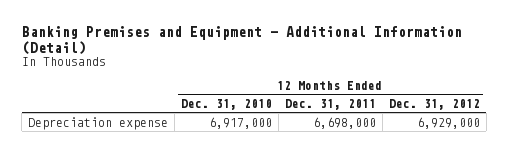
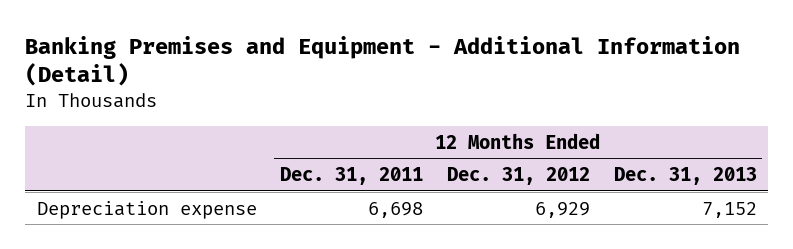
[181,98,273,110] Dec. 31, 2010 -> none
none -> [613,167,757,186] Dec. 31, 2013
[312,116,376,129] 6,698,000 -> [368,201,424,218] 6,698
[416,116,480,129] 6,929,000 -> [534,201,590,218] 6,929

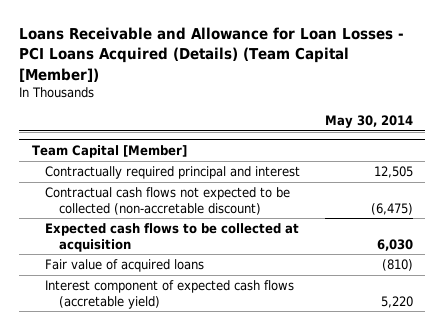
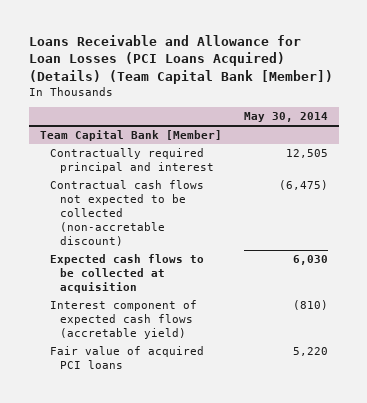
[19,27,405,82] Loans Receivable and Allowance for Loan Losses - PCI Loans Acquired (Details) (Team Capital [Member]) -> [28,34,333,84] Loans Receivable and Allowance for Loan Losses (PCI Loans Acquired) (Details) (Team Capital Bank [Member])
[31,144,187,158] Team Capital [Member] -> [39,130,222,142] Team Capital Bank [Member]
[45,259,205,273] Fair value of acquired loans -> [49,300,197,340] Interest component of expected cash flows (accretable yield)
[45,280,295,309] Interest component of expected cash flows (accretable yield) -> [49,346,204,370] Fair value of acquired PCI loans

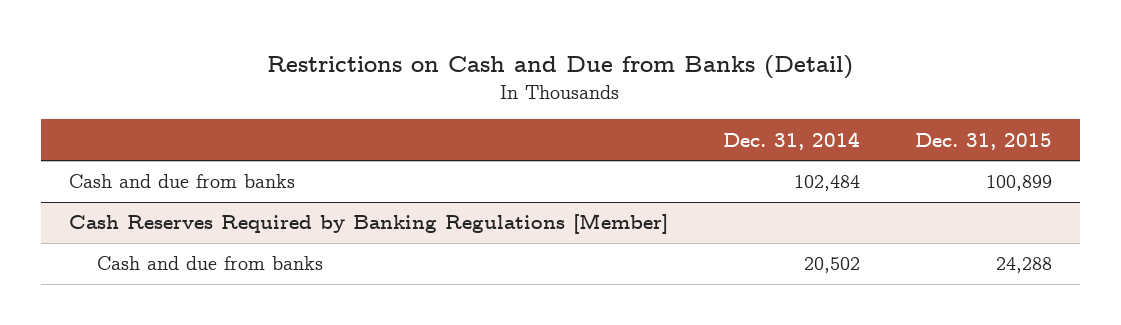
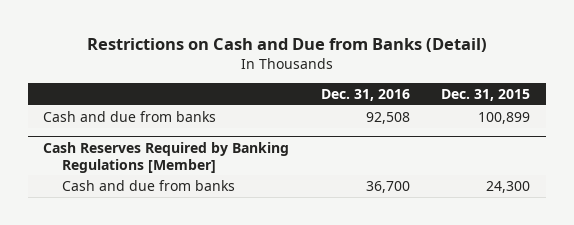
[722,131,860,150] Dec. 31, 2014 -> none
none -> [320,88,410,101] Dec. 31, 2016
[996,257,1053,274] 24,288 -> [486,181,531,194] 24,300

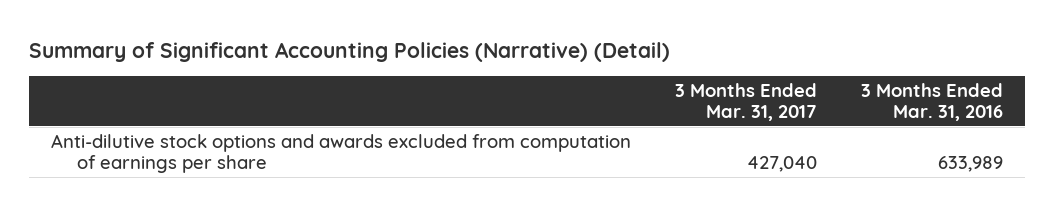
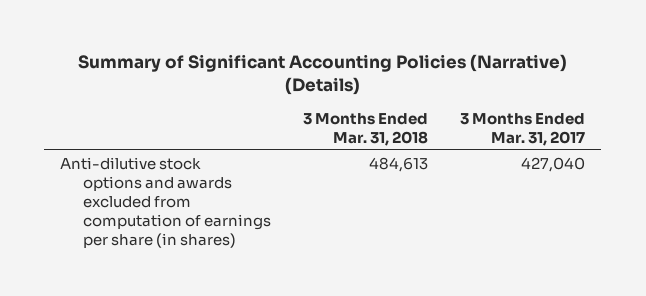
[29,41,671,62] Summary of Significant Accounting Policies (Narrative) (Detail) -> [77,53,567,95] Summary of Significant Accounting Policies (Narrative) (Details)
[860,82,1003,122] 3 Months Ended Mar. 31, 2016 -> none
none -> [303,112,429,146] 3 Months Ended Mar. 31, 2018
[51,133,632,174] Anti-dilutive stock options and awards excluded from computation of earnings per share -> [60,157,272,248] Anti-dilutive stock options and awards excluded from computation of earnings per share (in shares)

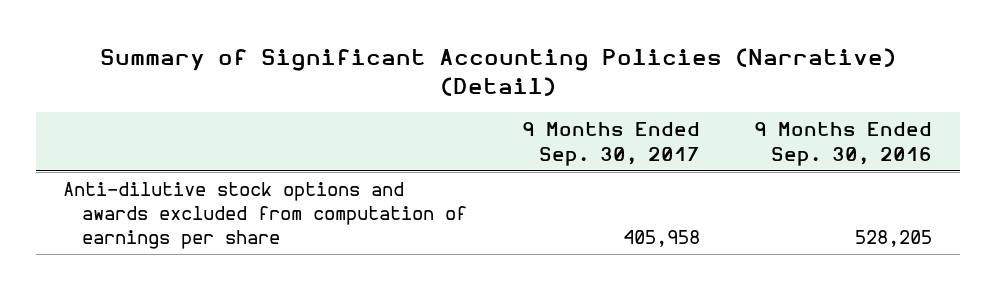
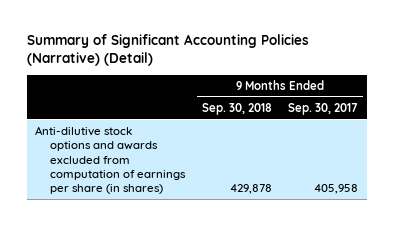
[754,122,933,166] 9 Months Ended Sep. 30, 2016 -> none
none -> [201,103,272,116] Sep. 30, 2018
[63,182,467,250] Anti-dilutive stock options and awards excluded from computation of earnings per share -> [35,126,186,195] Anti-dilutive stock options and awards excluded from computation of earnings per share (in shares)

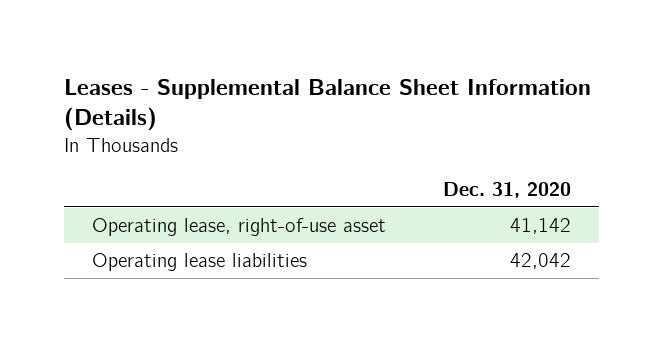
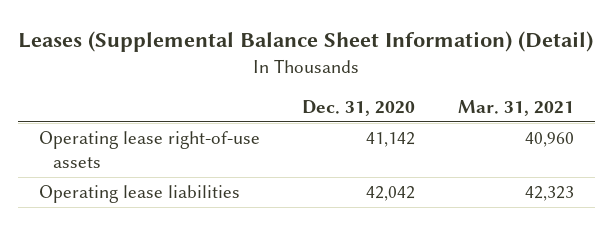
[64,78,592,132] Leases - Supplemental Balance Sheet Information (Details) -> [18,31,594,53] Leases (Supplemental Balance Sheet Information) (Detail)
none -> [457,100,574,117] Mar. 31, 2021
[92,218,387,237] Operating lease, right-of-use asset -> [38,131,260,169] Operating lease right-of-use assets

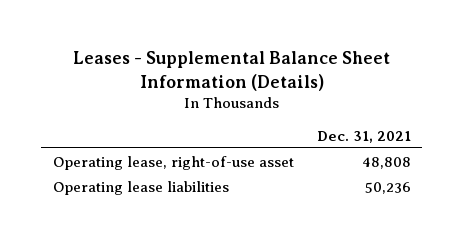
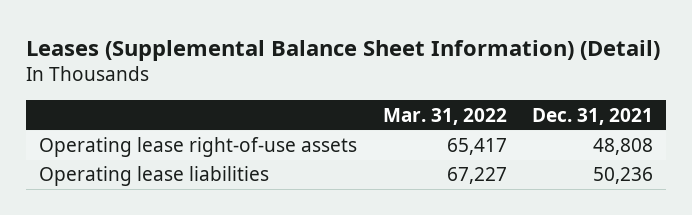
[72,51,390,91] Leases - Supplemental Balance Sheet Information (Details) -> [26,39,661,61] Leases (Supplemental Balance Sheet Information) (Detail)
none -> [382,107,507,125] Mar. 31, 2022
[52,155,294,170] Operating lease, right-of-use asset -> [39,137,358,158] Operating lease right-of-use assets

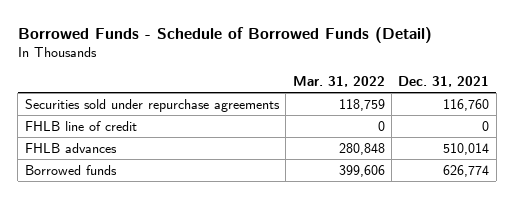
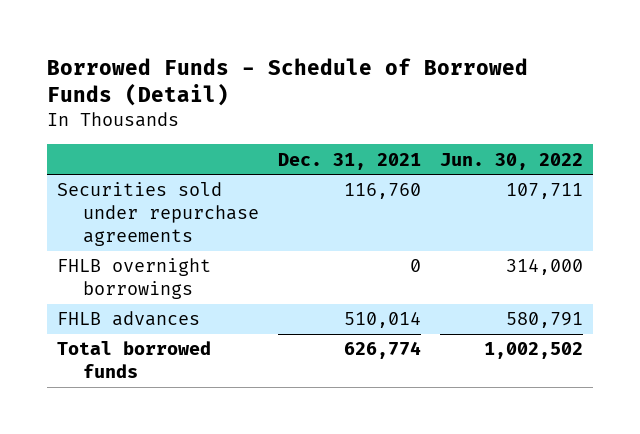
[292,76,385,88] Mar. 31, 2022 -> none
none -> [440,152,584,170] Jun. 30, 2022
[24,120,137,131] FHLB line of credit -> none
none -> [56,258,211,299] FHLB overnight borrowings
[24,164,117,175] Borrowed funds -> [56,341,211,378] Total borrowed funds

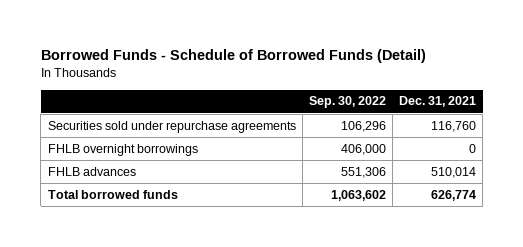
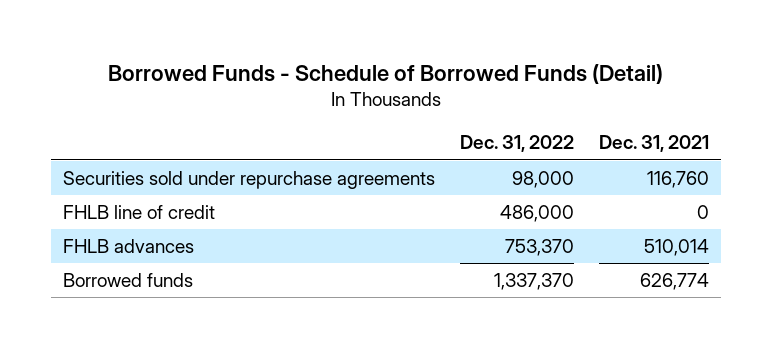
[308,96,386,109] Sep. 30, 2022 -> none
none -> [460,135,575,153] Dec. 31, 2022
[47,143,198,156] FHLB overnight borrowings -> none
none -> [63,205,216,220] FHLB line of credit
[47,189,178,199] Total borrowed funds -> [63,273,194,288] Borrowed funds

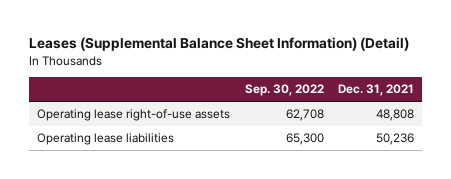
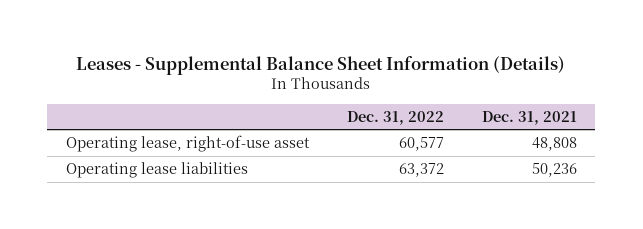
[29,37,410,52] Leases (Supplemental Balance Sheet Information) (Detail) -> [76,55,566,75] Leases - Supplemental Balance Sheet Information (Details)
[244,84,324,97] Sep. 30, 2022 -> none
none -> [346,110,444,125] Dec. 31, 2022
[36,109,230,122] Operating lease right-of-use assets -> [65,135,310,153] Operating lease, right-of-use asset

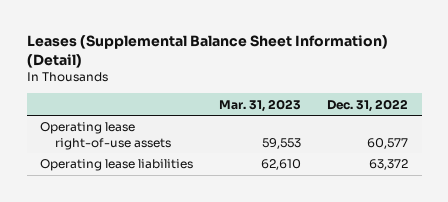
[76,55,566,75] Leases - Supplemental Balance Sheet Information (Details) -> [26,34,388,68] Leases (Supplemental Balance Sheet Information) (Detail)
[481,110,577,125] Dec. 31, 2021 -> none
none -> [219,98,302,112] Mar. 31, 2023
[65,135,310,153] Operating lease, right-of-use asset -> [39,122,172,150] Operating lease right-of-use assets

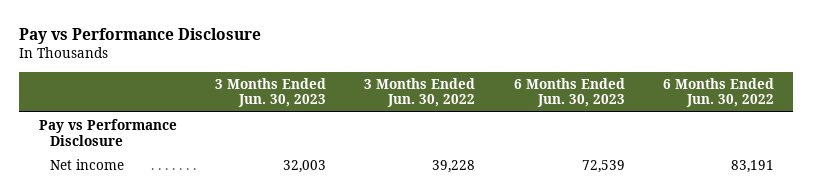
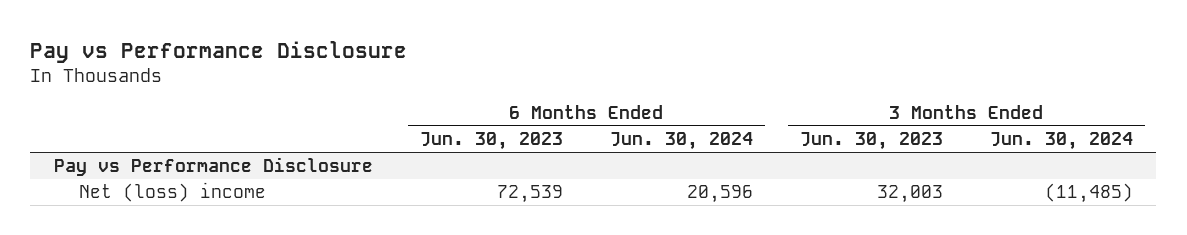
[364,77,476,108] 3 Months Ended Jun. 30, 2022 -> none
[662,77,774,108] 6 Months Ended Jun. 30, 2022 -> none
none -> [609,132,753,151] Jun. 30, 2024
none -> [989,132,1133,151] Jun. 30, 2024
[49,159,124,171] Net income -> [79,182,267,203] Net (loss) income

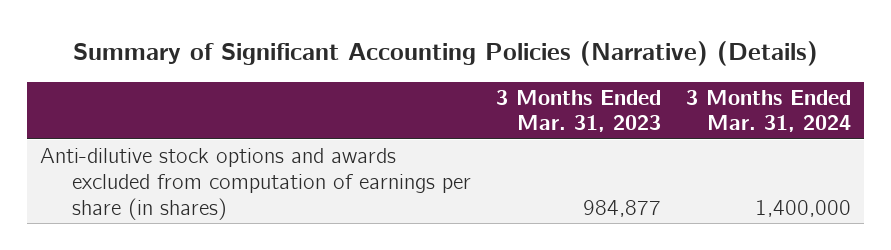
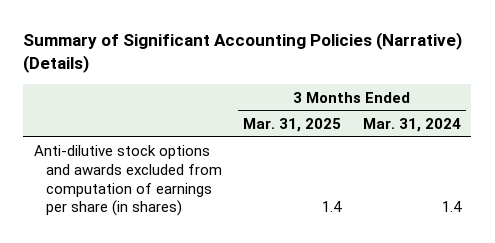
[495,89,661,133] 3 Months Ended Mar. 31, 2023 -> none
none -> [243,117,342,132] Mar. 31, 2025
[755,199,852,217] 1,400,000 -> [441,201,462,213] 1.4

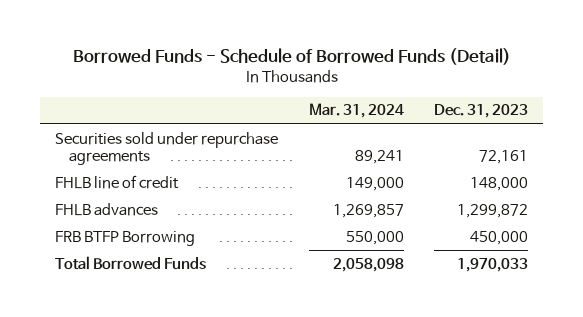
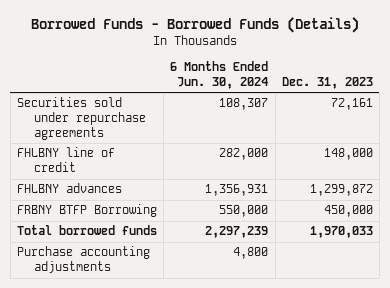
[72,48,511,66] Borrowed Funds - Schedule of Borrowed Funds (Detail) -> [30,16,359,33] Borrowed Funds - Borrowed Funds (Details)
[308,103,404,119] Mar. 31, 2024 -> none
none -> [170,61,269,90] 6 Months Ended Jun. 30, 2024
[54,174,179,189] FHLB line of credit -> [17,147,116,173] FHLBNY line of credit
[54,202,158,216] FHLB advances -> [17,183,123,194] FHLBNY advances
[54,230,195,246] FRB BTFP Borrowing -> [17,204,158,218] FRBNY BTFP Borrowing
[54,255,206,270] Total Borrowed Funds -> [17,225,158,236] Total borrowed funds
none -> [17,246,151,274] Purchase accounting adjustments

